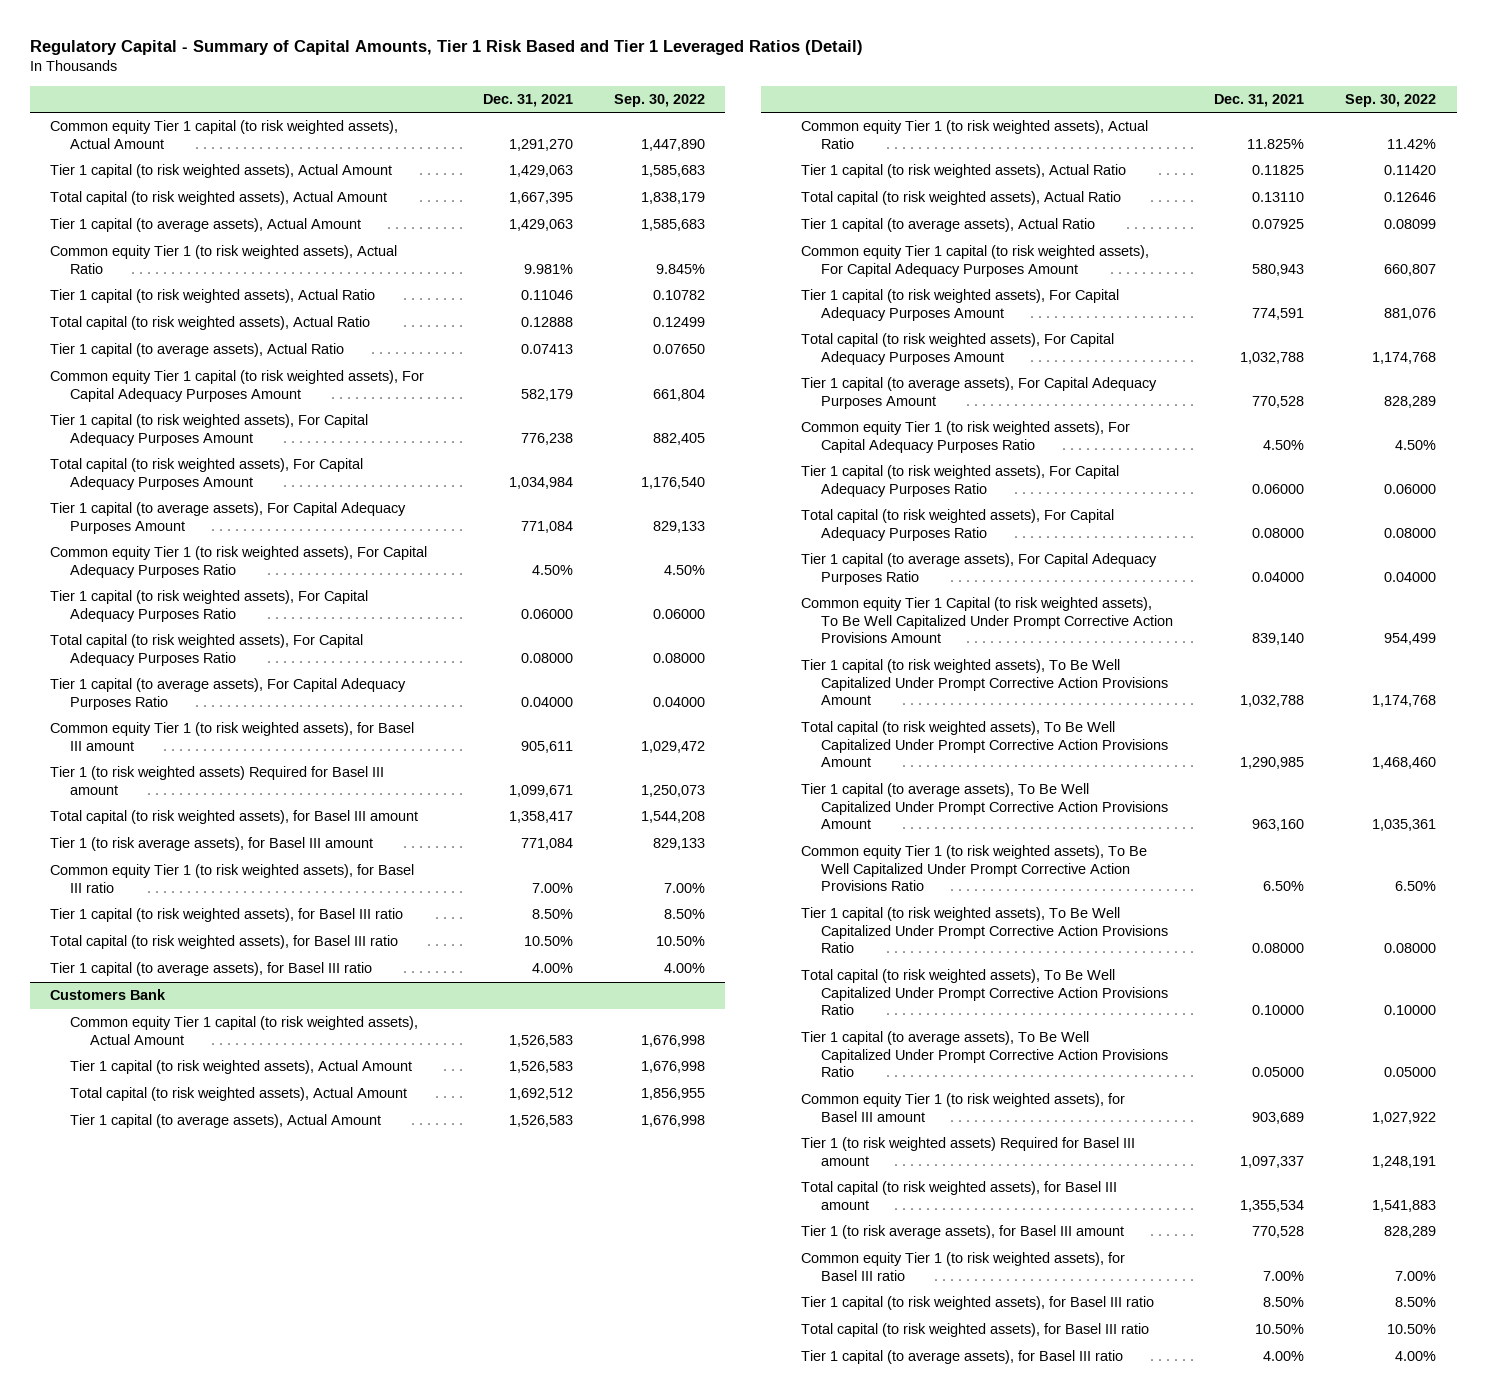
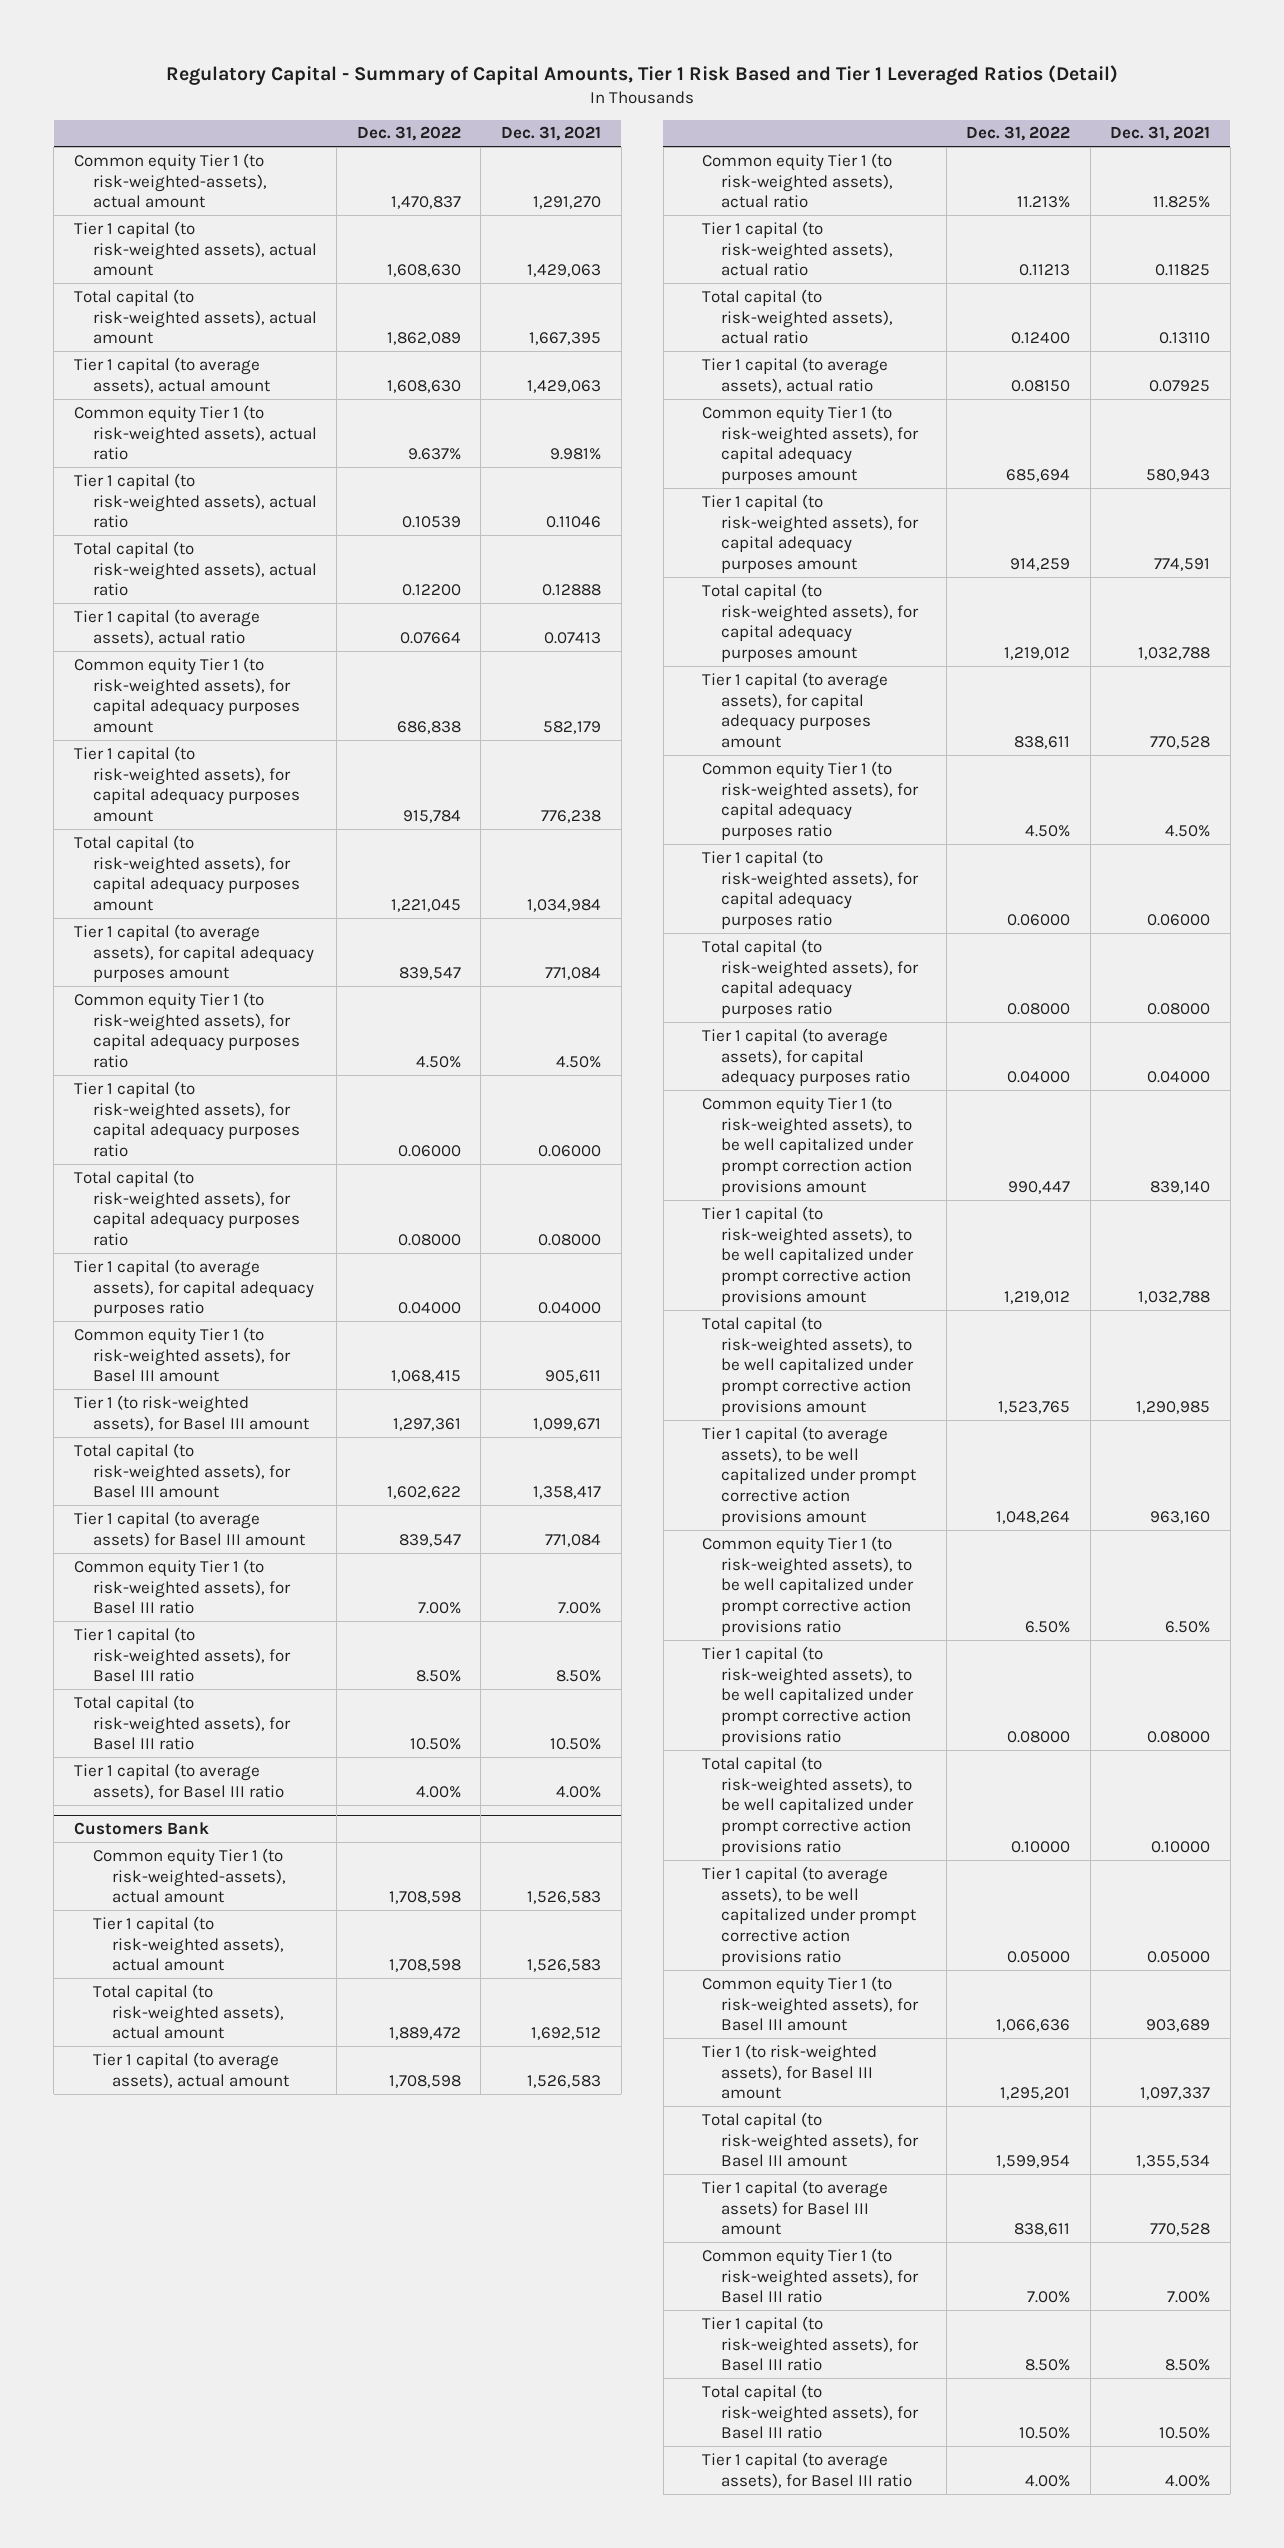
[613,93,705,107] Sep. 30, 2022 -> none
none -> [356,126,461,142] Dec. 31, 2022
[50,120,399,149] Common equity Tier 1 capital (to risk weighted assets), Actual Amount -> [73,152,267,209] Common equity Tier 1 (to risk-weighted-assets), actual amount
[50,164,393,179] Tier 1 capital (to risk weighted assets), Actual Amount -> [73,220,317,277] Tier 1 capital (to risk-weighted assets), actual amount
[50,191,388,206] Total capital (to risk weighted assets), Actual Amount -> [73,288,317,345] Total capital (to risk-weighted assets), actual amount
[50,218,362,233] Tier 1 capital (to average assets), Actual Amount -> [73,356,270,393] Tier 1 capital (to average assets), actual amount
[50,245,398,274] Common equity Tier 1 (to risk weighted assets), Actual Ratio -> [73,404,317,461] Common equity Tier 1 (to risk-weighted assets), actual ratio
[50,289,376,304] Tier 1 capital (to risk weighted assets), Actual Ratio -> [73,472,317,529] Tier 1 capital (to risk-weighted assets), actual ratio
[50,316,371,331] Total capital (to risk weighted assets), Actual Ratio -> [73,540,317,597] Total capital (to risk-weighted assets), actual ratio
[50,343,345,358] Tier 1 capital (to average assets), Actual Ratio -> [73,608,260,645] Tier 1 capital (to average assets), actual ratio
[50,370,425,402] Common equity Tier 1 capital (to risk weighted assets), For Capital Adequacy Purposes Amount -> [73,656,300,734] Common equity Tier 1 (to risk-weighted assets), for capital adequacy purposes amount
[50,414,369,446] Tier 1 capital (to risk weighted assets), For Capital Adequacy Purposes Amount -> [73,745,300,823] Tier 1 capital (to risk-weighted assets), for capital adequacy purposes amount
[50,458,364,490] Total capital (to risk weighted assets), For Capital Adequacy Purposes Amount -> [73,834,300,912] Total capital (to risk-weighted assets), for capital adequacy purposes amount
[50,502,407,534] Tier 1 capital (to average assets), For Capital Adequacy Purposes Amount -> [73,923,314,983] Tier 1 capital (to average assets), for capital adequacy purposes amount
[50,546,428,578] Common equity Tier 1 (to risk weighted assets), For Capital Adequacy Purposes Ratio -> [73,991,300,1069] Common equity Tier 1 (to risk-weighted assets), for capital adequacy purposes ratio
[50,590,369,622] Tier 1 capital (to risk weighted assets), For Capital Adequacy Purposes Ratio -> [73,1080,300,1158] Tier 1 capital (to risk-weighted assets), for capital adequacy purposes ratio
[50,634,364,666] Total capital (to risk weighted assets), For Capital Adequacy Purposes Ratio -> [73,1169,300,1247] Total capital (to risk-weighted assets), for capital adequacy purposes ratio
[50,678,407,710] Tier 1 capital (to average assets), For Capital Adequacy Purposes Ratio -> [73,1258,314,1318] Tier 1 capital (to average assets), for capital adequacy purposes ratio
[50,722,415,751] Common equity Tier 1 (to risk weighted assets), for Basel III amount -> [73,1326,291,1383] Common equity Tier 1 (to risk-weighted assets), for Basel III amount
[50,766,385,795] Tier 1 (to risk weighted assets) Required for Basel III amount -> [73,1394,309,1431] Tier 1 (to risk-weighted assets), for Basel III amount
[50,810,419,825] Total capital (to risk weighted assets), for Basel III amount -> [73,1442,291,1499] Total capital (to risk-weighted assets), for Basel III amount
[50,837,374,852] Tier 1 (to risk average assets), for Basel III amount -> [73,1510,305,1547] Tier 1 capital (to average assets) for Basel III amount
[50,864,415,893] Common equity Tier 1 (to risk weighted assets), for Basel III ratio -> [73,1558,291,1615] Common equity Tier 1 (to risk-weighted assets), for Basel III ratio
[50,908,404,923] Tier 1 capital (to risk weighted assets), for Basel III ratio -> [73,1626,291,1683] Tier 1 capital (to risk-weighted assets), for Basel III ratio
[50,935,399,950] Total capital (to risk weighted assets), for Basel III ratio -> [73,1694,291,1751] Total capital (to risk-weighted assets), for Basel III ratio
[70,1016,419,1045] Common equity Tier 1 capital (to risk weighted assets), Actual Amount -> [92,1847,286,1904] Common equity Tier 1 (to risk-weighted-assets), actual amount
[70,1060,413,1075] Tier 1 capital (to risk weighted assets), Actual Amount -> [92,1915,284,1972] Tier 1 capital (to risk-weighted assets), actual amount
[70,1087,408,1102] Total capital (to risk weighted assets), Actual Amount -> [92,1983,284,2040] Total capital (to risk-weighted assets), actual amount
[70,1114,382,1129] Tier 1 capital (to average assets), Actual Amount -> [92,2051,289,2088] Tier 1 capital (to average assets), actual amount
[801,120,1149,149] Common equity Tier 1 (to risk weighted assets), Actual Ratio -> [702,152,893,209] Common equity Tier 1 (to risk-weighted assets), actual ratio
[801,164,1127,179] Tier 1 capital (to risk weighted assets), Actual Ratio -> [702,220,893,277] Tier 1 capital (to risk-weighted assets), actual ratio
[801,191,1122,206] Total capital (to risk weighted assets), Actual Ratio -> [702,288,893,345] Total capital (to risk-weighted assets), actual ratio
[801,218,1096,233] Tier 1 capital (to average assets), Actual Ratio -> [702,356,889,393] Tier 1 capital (to average assets), actual ratio
[801,245,1150,277] Common equity Tier 1 capital (to risk weighted assets), For Capital Adequacy Purposes Amount -> [702,404,919,485] Common equity Tier 1 (to risk-weighted assets), for capital adequacy purposes amount
[801,289,1120,321] Tier 1 capital (to risk weighted assets), For Capital Adequacy Purposes Amount -> [702,493,919,574] Tier 1 capital (to risk-weighted assets), for capital adequacy purposes amount
[801,333,1115,365] Total capital (to risk weighted assets), For Capital Adequacy Purposes Amount -> [702,582,919,663] Total capital (to risk-weighted assets), for capital adequacy purposes amount
[801,377,1158,409] Tier 1 capital (to average assets), For Capital Adequacy Purposes Amount -> [702,671,889,749] Tier 1 capital (to average assets), for capital adequacy purposes amount
[801,421,1131,453] Common equity Tier 1 (to risk weighted assets), For Capital Adequacy Purposes Ratio -> [702,760,919,841] Common equity Tier 1 (to risk-weighted assets), for capital adequacy purposes ratio
[801,465,1120,497] Tier 1 capital (to risk weighted assets), For Capital Adequacy Purposes Ratio -> [702,849,919,930] Tier 1 capital (to risk-weighted assets), for capital adequacy purposes ratio
[801,509,1115,541] Total capital (to risk weighted assets), For Capital Adequacy Purposes Ratio -> [702,938,919,1019] Total capital (to risk-weighted assets), for capital adequacy purposes ratio
[801,553,1158,585] Tier 1 capital (to average assets), For Capital Adequacy Purposes Ratio -> [702,1027,910,1088] Tier 1 capital (to average assets), for capital adequacy purposes ratio
[801,597,1174,644] Common equity Tier 1 Capital (to risk weighted assets), To Be Well Capitalized Under Prompt Corrective Action Provisions Amount -> [702,1095,914,1197] Common equity Tier 1 (to risk-weighted assets), to be well capitalized under prompt correction action provisions amount
[801,659,1169,706] Tier 1 capital (to risk weighted assets), To Be Well Capitalized Under Prompt Corrective Action Provisions Amount -> [702,1205,914,1307] Tier 1 capital (to risk-weighted assets), to be well capitalized under prompt corrective action provisions amount
[801,721,1169,768] Total capital (to risk weighted assets), To Be Well Capitalized Under Prompt Corrective Action Provisions Amount -> [702,1315,914,1417] Total capital (to risk-weighted assets), to be well capitalized under prompt corrective action provisions amount
[801,783,1169,830] Tier 1 capital (to average assets), To Be Well Capitalized Under Prompt Corrective Action Provisions Amount -> [702,1425,916,1527] Tier 1 capital (to average assets), to be well capitalized under prompt corrective action provisions amount
[801,845,1148,892] Common equity Tier 1 (to risk weighted assets), To Be Well Capitalized Under Prompt Corrective Action Provisions Ratio -> [702,1535,914,1637] Common equity Tier 1 (to risk-weighted assets), to be well capitalized under prompt corrective action provisions ratio
[801,907,1169,954] Tier 1 capital (to risk weighted assets), To Be Well Capitalized Under Prompt Corrective Action Provisions Ratio -> [702,1645,914,1747] Tier 1 capital (to risk-weighted assets), to be well capitalized under prompt corrective action provisions ratio
[801,969,1169,1016] Total capital (to risk weighted assets), To Be Well Capitalized Under Prompt Corrective Action Provisions Ratio -> [702,1755,914,1857] Total capital (to risk-weighted assets), to be well capitalized under prompt corrective action provisions ratio
[801,1031,1169,1078] Tier 1 capital (to average assets), To Be Well Capitalized Under Prompt Corrective Action Provisions Ratio -> [702,1865,916,1967] Tier 1 capital (to average assets), to be well capitalized under prompt corrective action provisions ratio
[801,1093,1126,1122] Common equity Tier 1 (to risk weighted assets), for Basel III amount -> [702,1975,919,2032] Common equity Tier 1 (to risk-weighted assets), for Basel III amount
[801,1137,1136,1166] Tier 1 (to risk weighted assets) Required for Basel III amount -> [702,2043,878,2100] Tier 1 (to risk-weighted assets), for Basel III amount
[801,1181,1118,1210] Total capital (to risk weighted assets), for Basel III amount -> [702,2111,919,2168] Total capital (to risk-weighted assets), for Basel III amount
[801,1225,1125,1240] Tier 1 (to risk average assets), for Basel III amount -> [702,2179,889,2236] Tier 1 capital (to average assets) for Basel III amount
[801,1252,1126,1281] Common equity Tier 1 (to risk weighted assets), for Basel III ratio -> [702,2247,919,2304] Common equity Tier 1 (to risk-weighted assets), for Basel III ratio
[801,1296,1155,1311] Tier 1 capital (to risk weighted assets), for Basel III ratio -> [702,2315,919,2372] Tier 1 capital (to risk-weighted assets), for Basel III ratio
[801,1323,1150,1338] Total capital (to risk weighted assets), for Basel III ratio -> [702,2383,919,2440] Total capital (to risk-weighted assets), for Basel III ratio

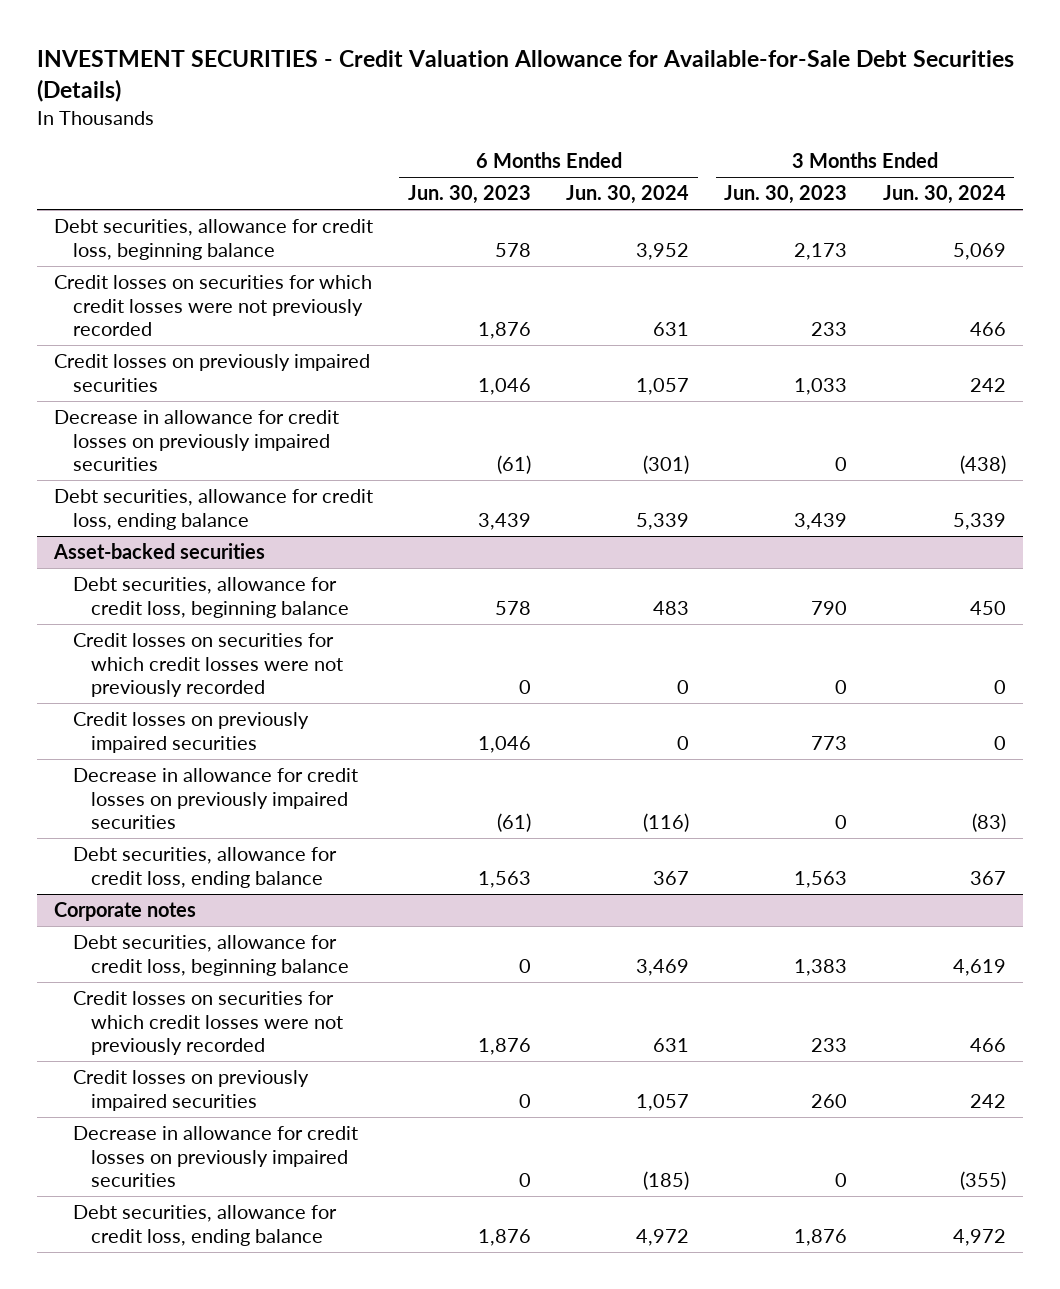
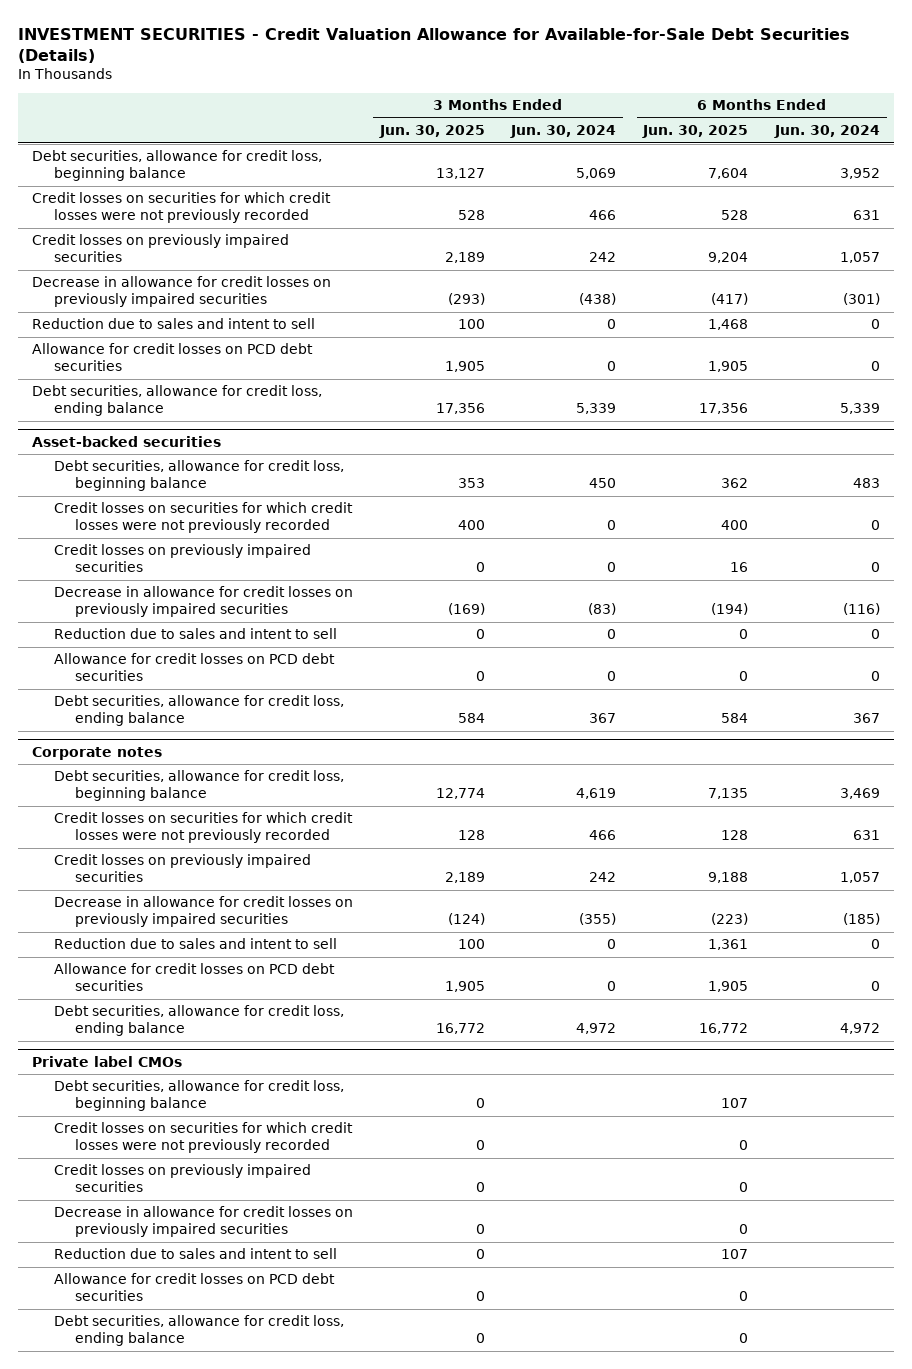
[408,185,532,205] Jun. 30, 2023 -> none
[724,185,848,205] Jun. 30, 2023 -> none
none -> [378,125,485,139] Jun. 30, 2025
none -> [642,125,749,139] Jun. 30, 2025
none -> [31,318,315,330] Reduction due to sales and intent to sell
none -> [31,343,313,372] Allowance for credit losses on PCD debt securities
none -> [53,628,337,640] Reduction due to sales and intent to sell
none -> [53,653,335,682] Allowance for credit losses on PCD debt securities
none -> [53,938,337,950] Reduction due to sales and intent to sell
none -> [53,963,335,992] Allowance for credit losses on PCD debt securities
none -> [31,1055,182,1067] Private label CMOs
none -> [53,1080,344,1112] Debt securities, allowance for credit loss, beginning balance
none -> [53,1122,353,1154] Credit losses on securities for which credit losses were not previously recorded
none -> [53,1164,311,1193] Credit losses on previously impaired securities
none -> [53,1206,353,1238] Decrease in allowance for credit losses on previously impaired securities
none -> [53,1248,337,1260] Reduction due to sales and intent to sell
none -> [53,1273,335,1302] Allowance for credit losses on PCD debt securities
none -> [53,1315,344,1347] Debt securities, allowance for credit loss, ending balance

